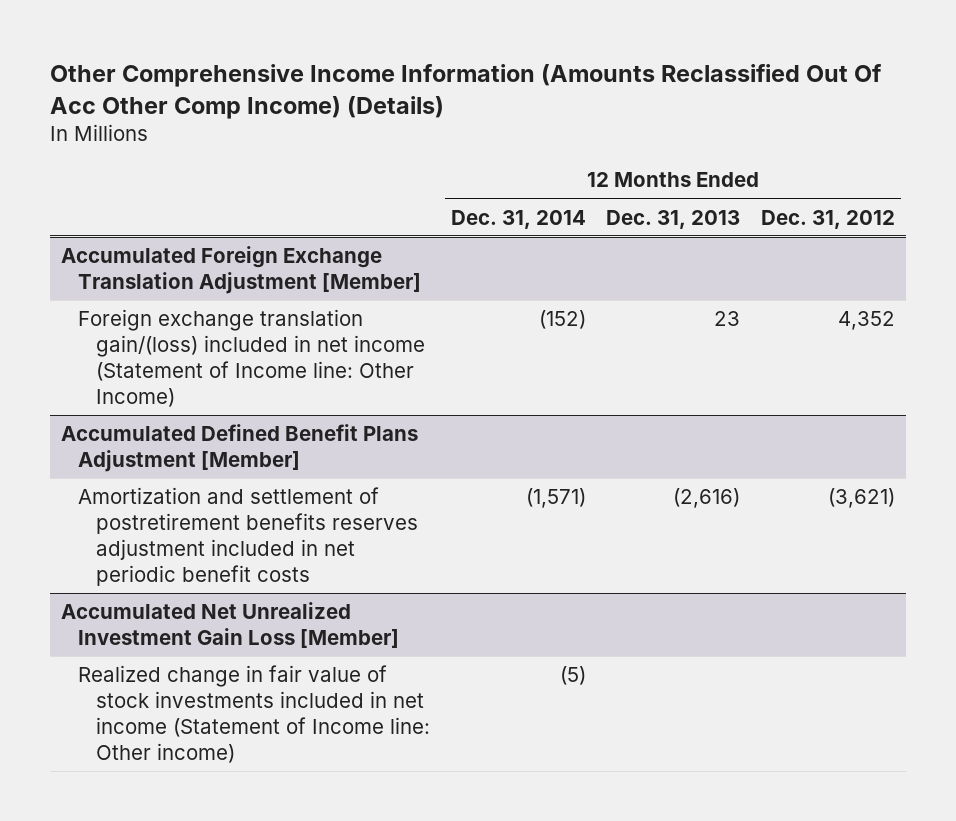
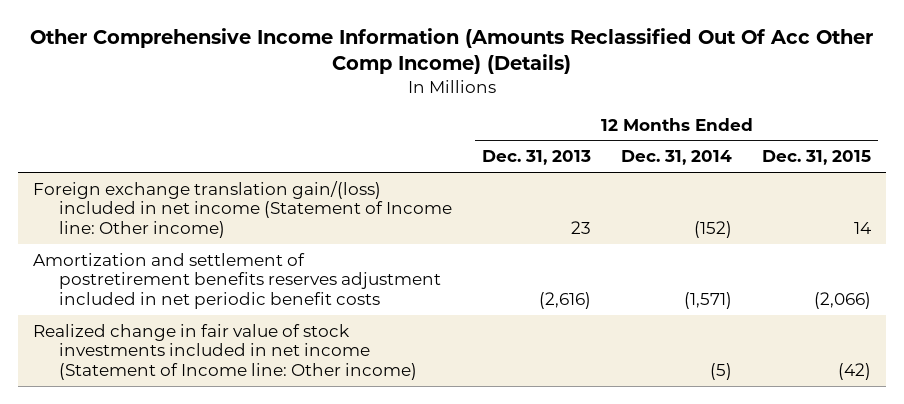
[761,209,896,229] Dec. 31, 2012 -> none
none -> [761,150,871,166] Dec. 31, 2015
[60,246,422,294] Accumulated Foreign Exchange Translation Adjustment [Member] -> none
[60,424,418,472] Accumulated Defined Benefit Plans Adjustment [Member] -> none
[78,309,425,407] Foreign exchange translation gain/(loss) included in net income (Statement of Income line: Other Income) -> [32,180,453,239] Foreign exchange translation gain/(loss) included in net income (Statement of Income line: Other income)
[60,602,400,648] Accumulated Net Unrealized Investment Gain Loss [Member] -> none

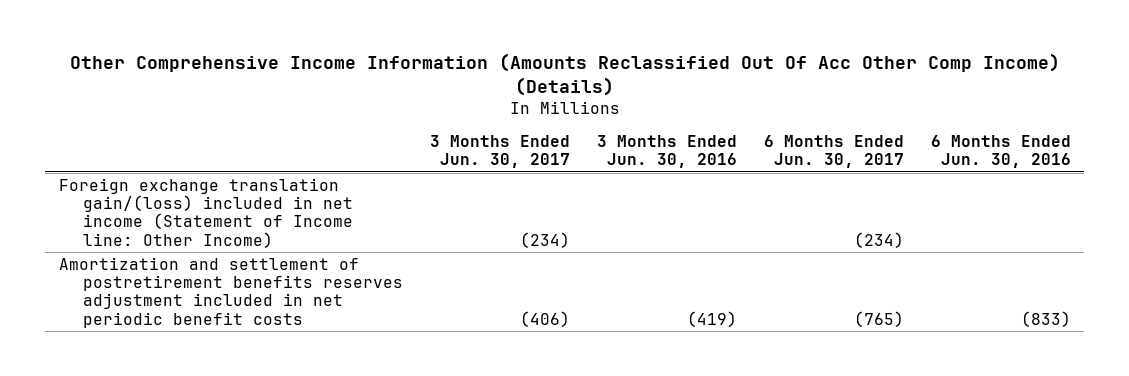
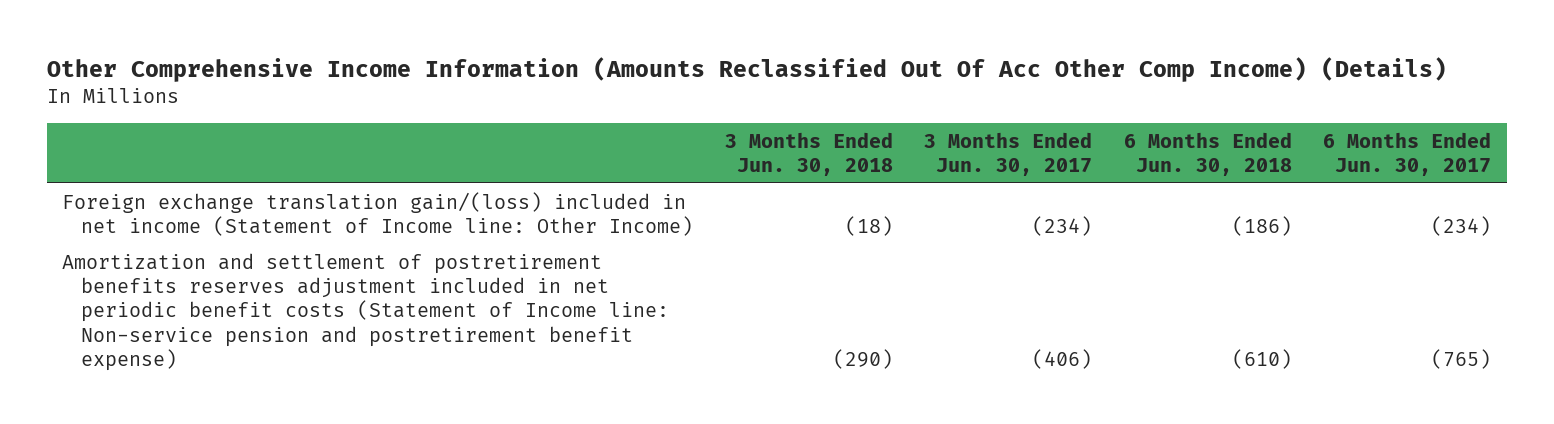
[596,134,737,169] 3 Months Ended Jun. 30, 2016 -> none
[930,134,1071,169] 6 Months Ended Jun. 30, 2016 -> none
none -> [724,131,893,176] 3 Months Ended Jun. 30, 2018
none -> [1123,131,1292,176] 6 Months Ended Jun. 30, 2018
[58,256,403,328] Amortization and settlement of postretirement benefits reserves adjustment included in net periodic benefit costs -> [62,252,670,371] Amortization and settlement of postretirement benefits reserves adjustment included in net periodic benefit costs (Statement of Income line: Non-service pension and postretirement benefit expense)

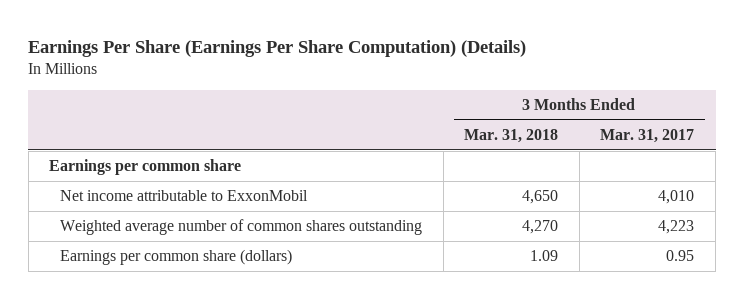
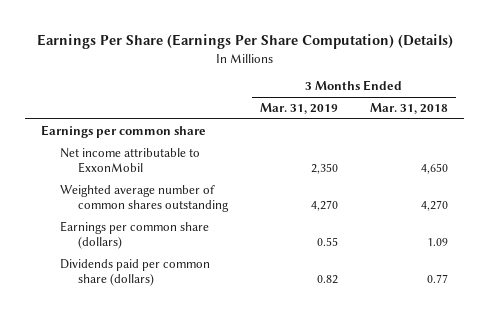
[600,128,695,143] Mar. 31, 2017 -> none
none -> [259,103,338,115] Mar. 31, 2019
none -> [59,259,210,287] Dividends paid per common share (dollars)

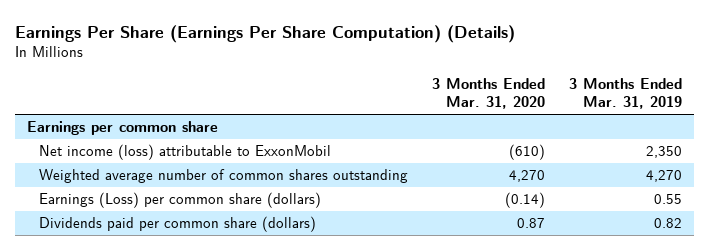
[369,103,448,115] Mar. 31, 2018 -> none
none -> [431,78,545,110] 3 Months Ended Mar. 31, 2020
[59,148,200,174] Net income attributable to ExxonMobil -> [38,144,331,161] Net income (loss) attributable to ExxonMobil
[59,221,209,250] Earnings per common share (dollars) -> [38,192,321,209] Earnings (Loss) per common share (dollars)

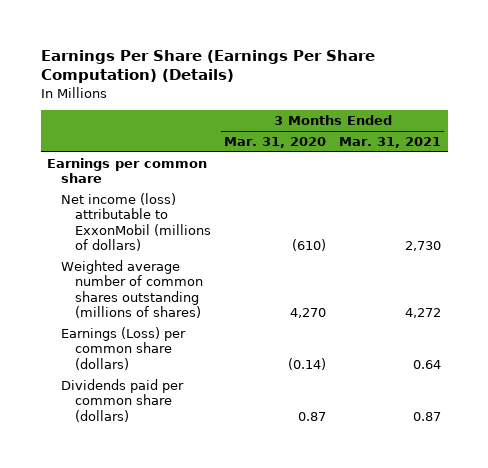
[568,78,682,110] 3 Months Ended Mar. 31, 2019 -> none
none -> [339,137,442,149] Mar. 31, 2021
[38,144,331,161] Net income (loss) attributable to ExxonMobil -> [61,193,212,252] Net income (loss) attributable to ExxonMobil (millions of dollars)
[38,169,408,184] Weighted average number of common shares outstanding -> [61,260,204,319] Weighted average number of common shares outstanding (millions of shares)

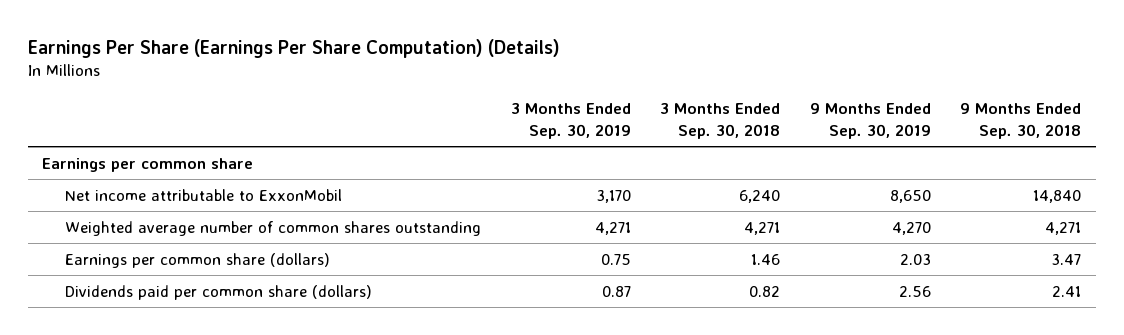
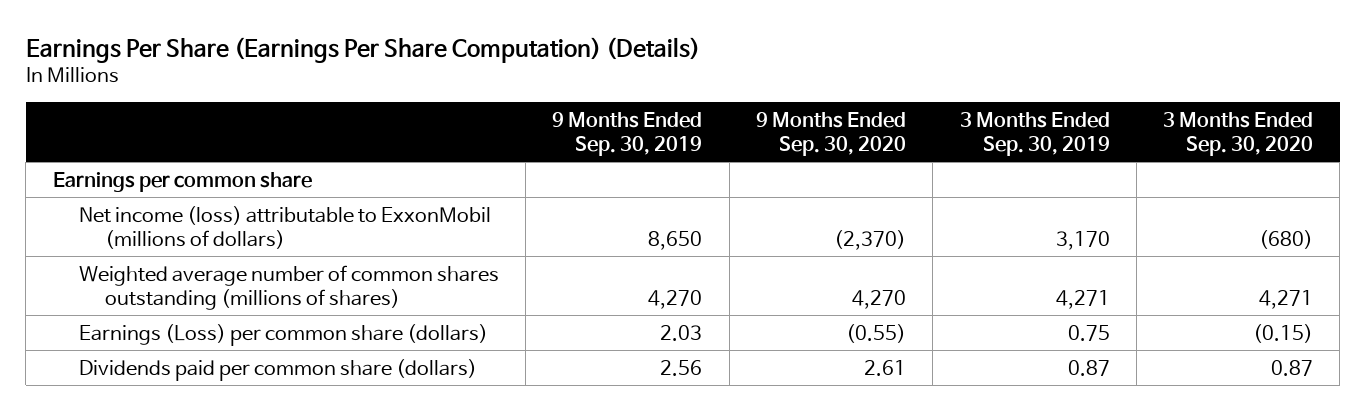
[660,103,781,139] 3 Months Ended Sep. 30, 2018 -> none
[960,103,1082,139] 9 Months Ended Sep. 30, 2018 -> none
none -> [755,111,906,156] 9 Months Ended Sep. 30, 2020
none -> [1163,111,1314,156] 3 Months Ended Sep. 30, 2020
[65,188,343,201] Net income attributable to ExxonMobil -> [78,205,491,249] Net income (loss) attributable to ExxonMobil (millions of dollars)
[65,220,482,236] Weighted average number of common shares outstanding -> [78,264,499,310] Weighted average number of common shares outstanding (millions of shares)
[65,252,331,268] Earnings per common share (dollars) -> [78,323,488,346] Earnings (Loss) per common share (dollars)

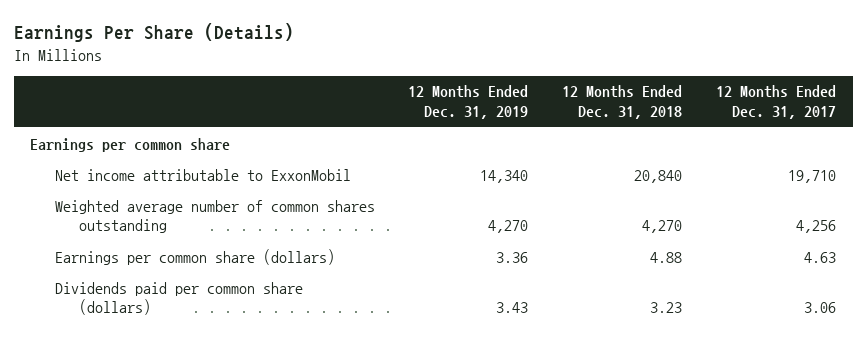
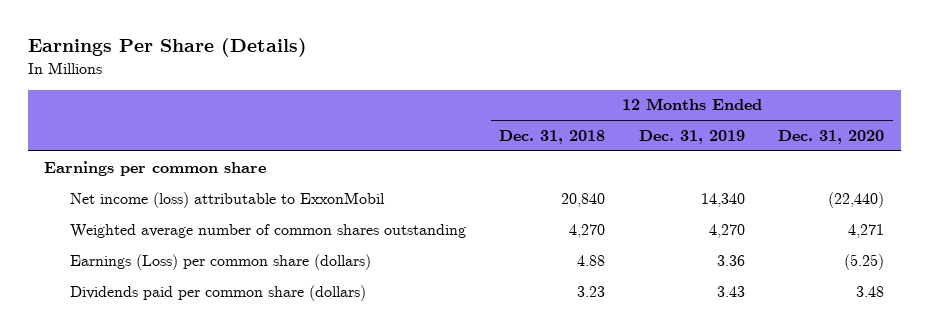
[715,85,836,119] 12 Months Ended Dec. 31, 2017 -> none
none -> [778,129,885,144] Dec. 31, 2020
[54,168,351,181] Net income attributable to ExxonMobil -> [69,191,385,208] Net income (loss) attributable to ExxonMobil
[54,248,335,265] Earnings per common share (dollars) -> [69,253,371,270] Earnings (Loss) per common share (dollars)

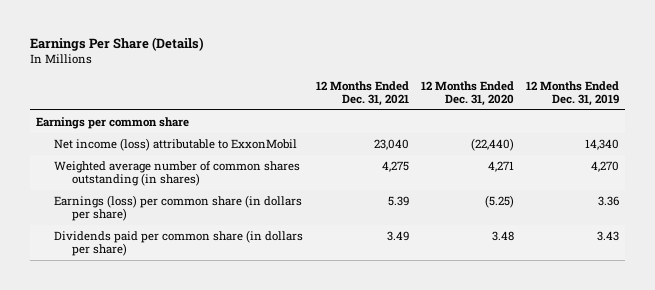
[499,129,606,144] Dec. 31, 2018 -> none
none -> [315,80,409,106] 12 Months Ended Dec. 31, 2021
[69,223,466,238] Weighted average number of common shares outstanding -> [54,161,301,187] Weighted average number of common shares outstanding (in shares)
[69,253,371,270] Earnings (Loss) per common share (dollars) -> [54,195,303,222] Earnings (loss) per common share (in dollars per share)
[69,284,366,301] Dividends paid per common share (dollars) -> [54,230,304,257] Dividends paid per common share (in dollars per share)

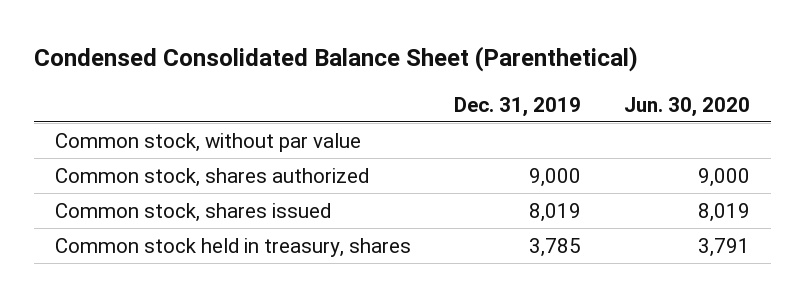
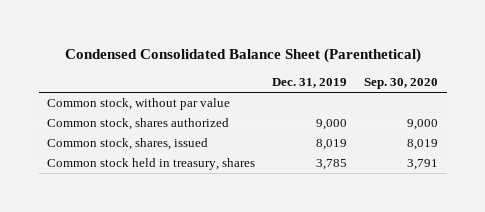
[623,96,750,117] Jun. 30, 2020 -> none
none -> [364,78,439,90] Sep. 30, 2020
[55,202,332,222] Common stock, shares issued -> [47,138,209,151] Common stock, shares, issued

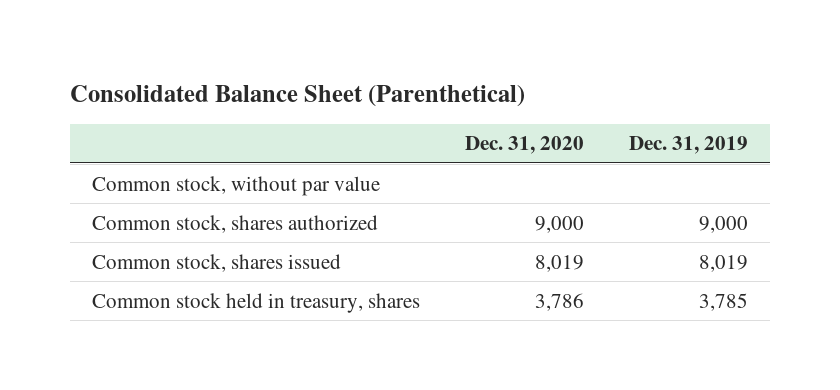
[64,47,421,63] Condensed Consolidated Balance Sheet (Parenthetical) -> [69,85,525,108] Consolidated Balance Sheet (Parenthetical)
[364,78,439,90] Sep. 30, 2020 -> none
none -> [464,136,584,155] Dec. 31, 2020
[47,138,209,151] Common stock, shares, issued -> [92,253,342,272] Common stock, shares issued

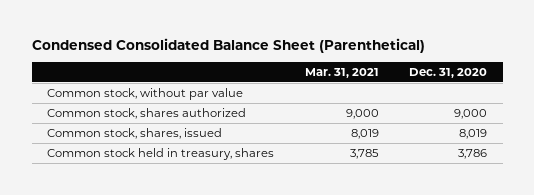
[69,85,525,108] Consolidated Balance Sheet (Parenthetical) -> [31,37,425,53] Condensed Consolidated Balance Sheet (Parenthetical)
[628,136,748,155] Dec. 31, 2019 -> none
none -> [304,67,379,78] Mar. 31, 2021
[92,253,342,272] Common stock, shares issued -> [46,128,222,140] Common stock, shares, issued

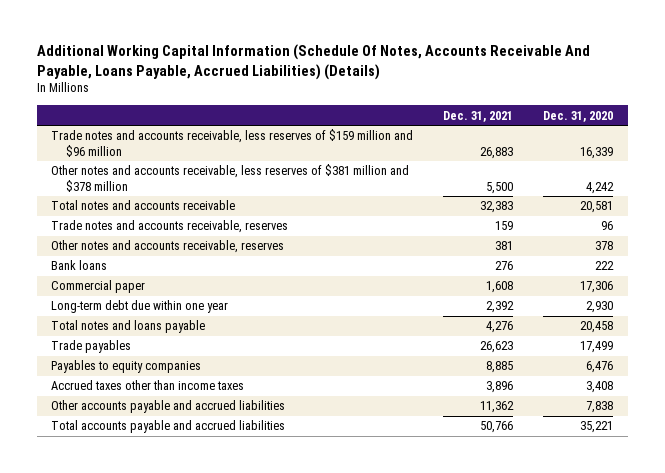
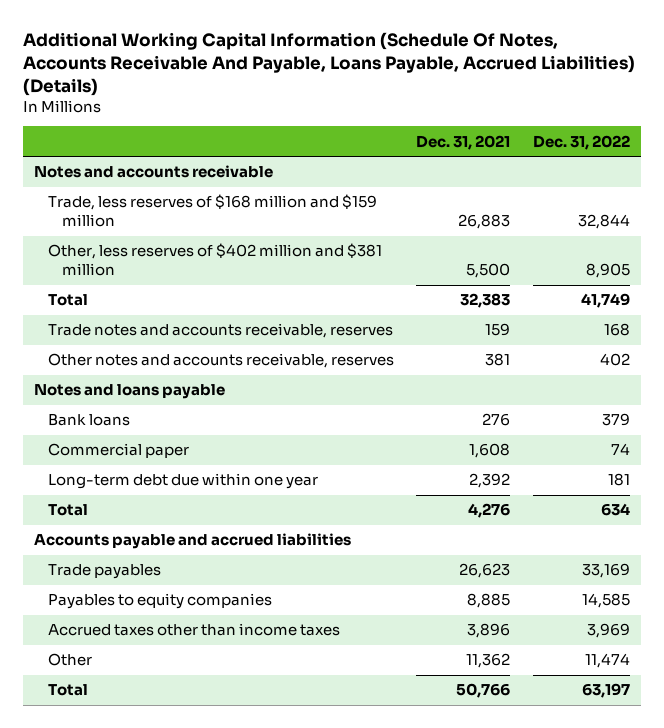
[543,110,614,122] Dec. 31, 2020 -> none
none -> [532,134,630,150] Dec. 31, 2022
none -> [34,165,274,179] Notes and accounts receivable
[51,129,414,157] Trade notes and accounts receivable, less reserves of $159 million and $96 million -> [47,194,377,228] Trade, less reserves of $168 million and $159 million
[51,164,410,192] Other notes and accounts receivable, less reserves of $381 million and $378 million -> [47,243,382,277] Other, less reserves of $402 million and $381 million
[51,200,236,211] Total notes and accounts receivable -> [47,294,88,307] Total
none -> [34,384,226,400] Notes and loans payable
[51,320,206,334] Total notes and loans payable -> [47,504,88,517] Total
none -> [34,533,352,550] Accounts payable and accrued liabilities
[51,400,286,414] Other accounts payable and accrued liabilities -> [47,653,92,667] Other
[51,420,286,434] Total accounts payable and accrued liabilities -> [47,684,88,697] Total

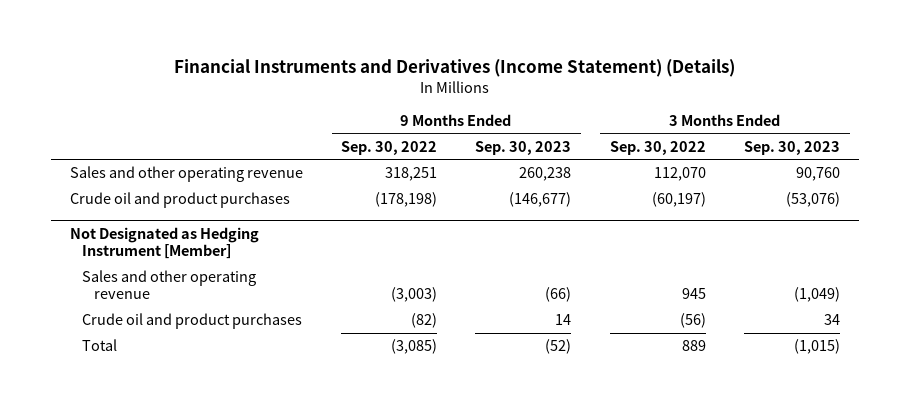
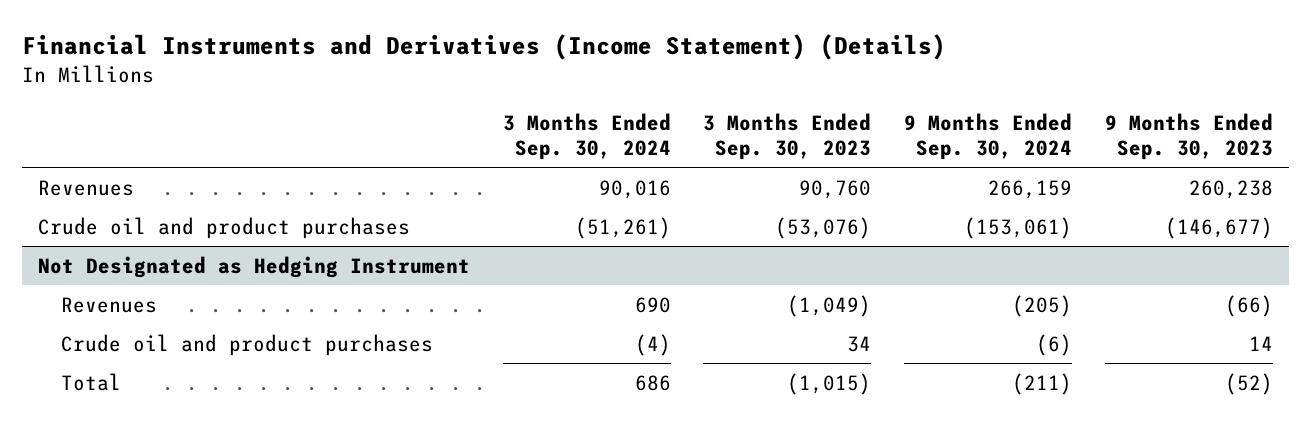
[341,140,438,155] Sep. 30, 2022 -> none
[609,140,706,155] Sep. 30, 2022 -> none
none -> [502,112,671,160] 3 Months Ended Sep. 30, 2024
none -> [903,112,1072,160] 9 Months Ended Sep. 30, 2024
[69,166,303,183] Sales and other operating revenue -> [38,179,135,196] Revenues
[69,226,259,259] Not Designated as Hedging Instrument [Member] -> [38,255,471,278] Not Designated as Hedging Instrument
[82,270,257,300] Sales and other operating revenue -> [60,296,157,313] Revenues

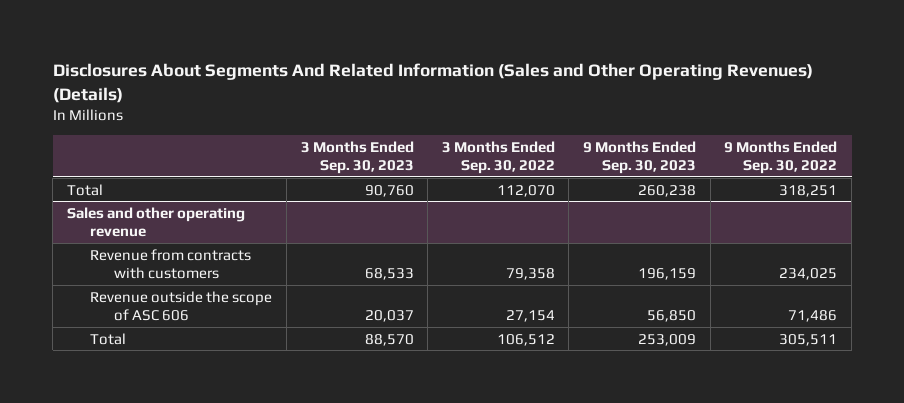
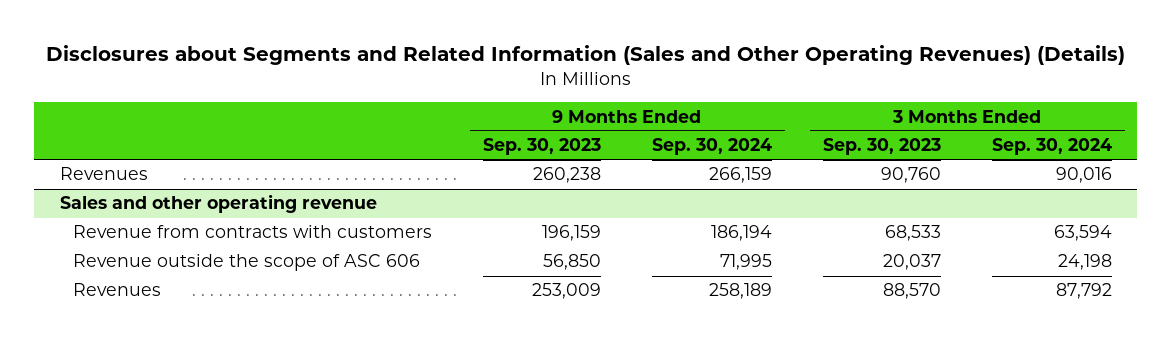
[52,63,813,103] Disclosures About Segments And Related Information (Sales and Other Operating Revenues) (Details) -> [45,45,1125,66] Disclosures about Segments and Related Information (Sales and Other Operating Revenues) (Details)
[441,140,555,174] 3 Months Ended Sep. 30, 2022 -> none
[724,140,838,174] 9 Months Ended Sep. 30, 2022 -> none
none -> [651,138,772,156] Sep. 30, 2024
none -> [991,138,1112,156] Sep. 30, 2024
[66,183,103,196] Total -> [59,167,148,181] Revenues
[90,332,127,345] Total -> [73,283,162,297] Revenues

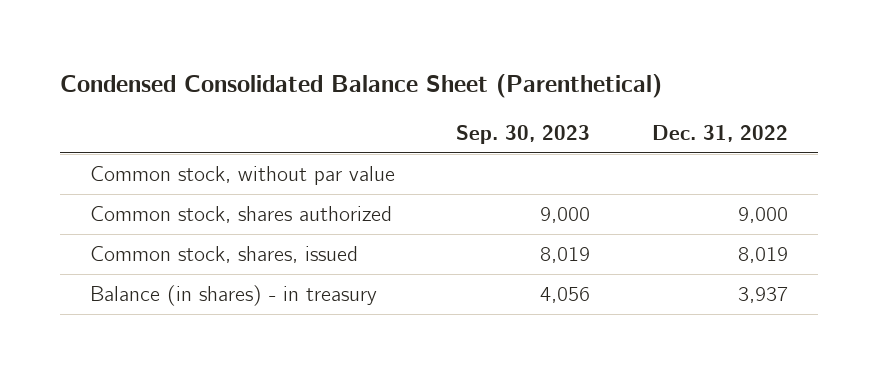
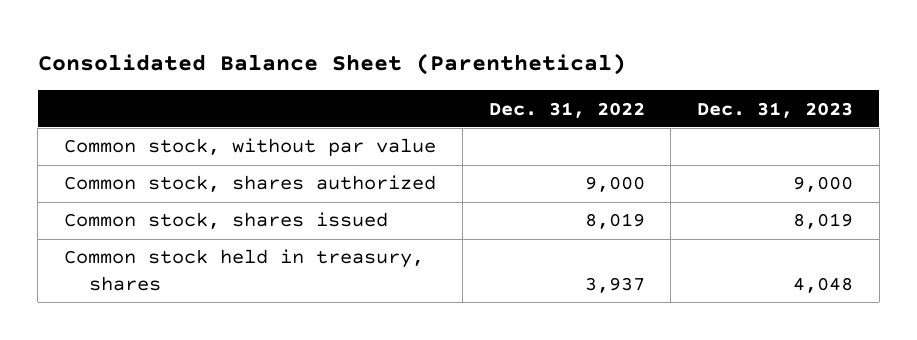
[59,73,662,98] Condensed Consolidated Balance Sheet (Parenthetical) -> [37,52,626,75] Consolidated Balance Sheet (Parenthetical)
[456,124,591,144] Sep. 30, 2023 -> none
none -> [697,101,854,118] Dec. 31, 2023
[90,246,359,264] Common stock, shares, issued -> [64,212,389,230] Common stock, shares issued
[90,285,378,307] Balance (in shares) - in treasury -> [64,249,425,291] Common stock held in treasury, shares

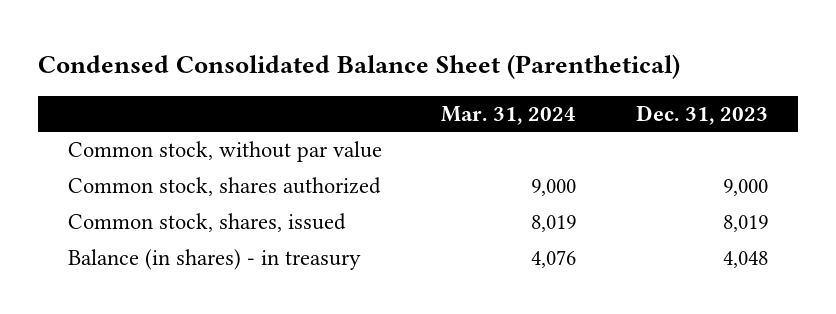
[37,52,626,75] Consolidated Balance Sheet (Parenthetical) -> [37,53,680,79] Condensed Consolidated Balance Sheet (Parenthetical)
[488,101,645,118] Dec. 31, 2022 -> none
none -> [441,105,577,125] Mar. 31, 2024
[64,212,389,230] Common stock, shares issued -> [67,213,346,233] Common stock, shares, issued
[64,249,425,291] Common stock held in treasury, shares -> [67,249,361,271] Balance (in shares) - in treasury

